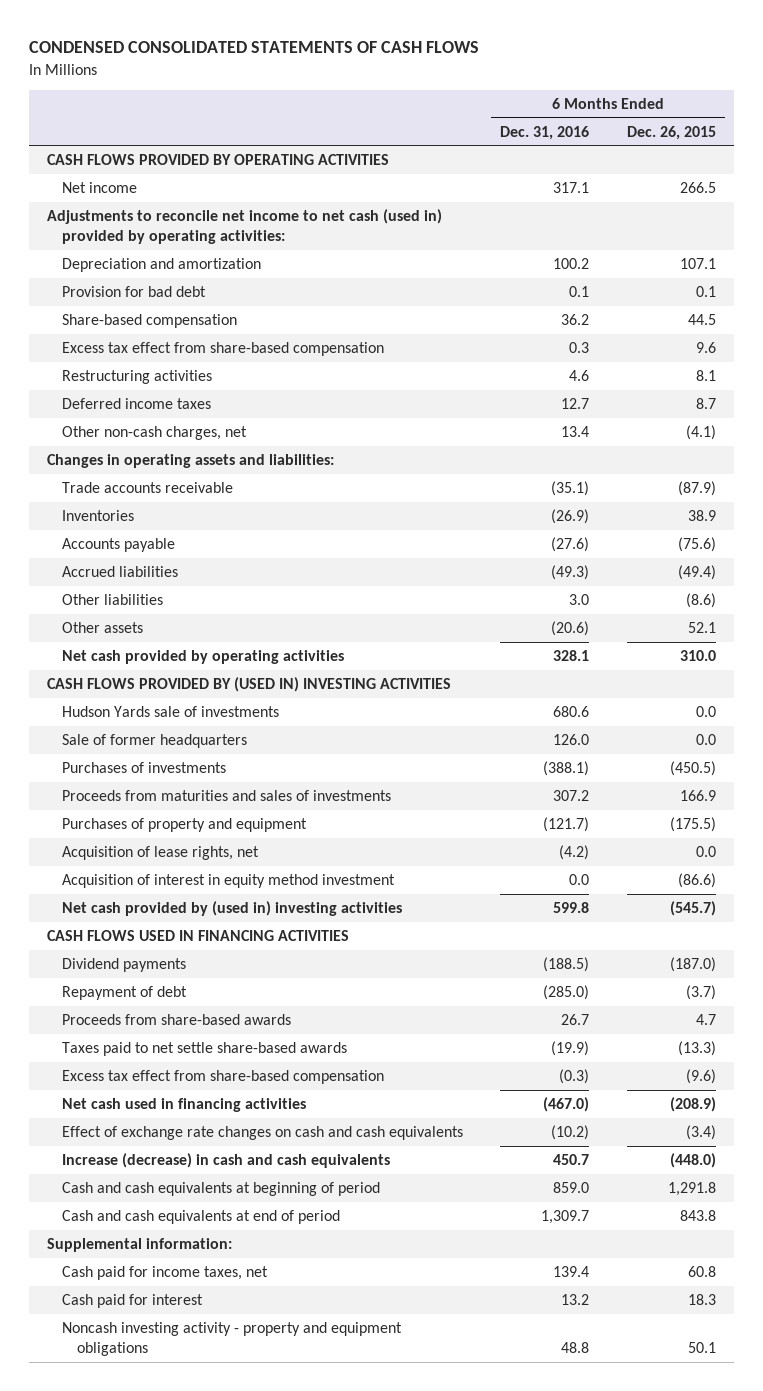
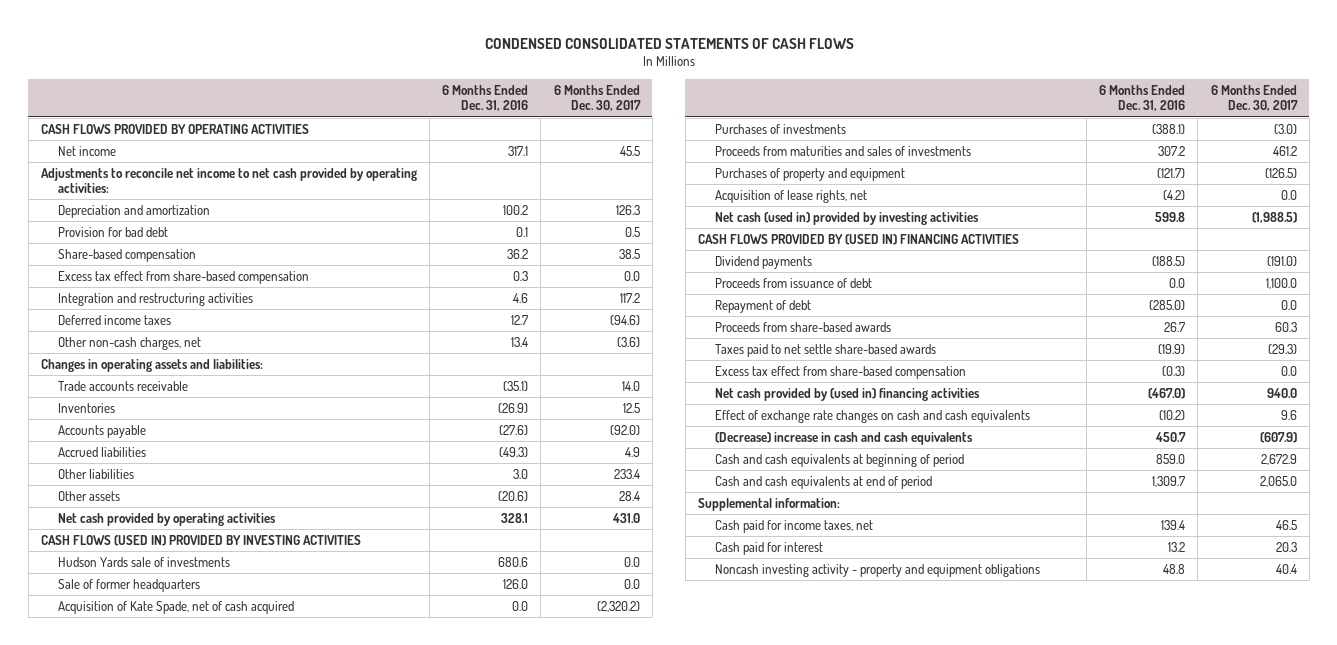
[626,125,716,140] Dec. 26, 2015 -> none
none -> [553,85,641,112] 6 Months Ended Dec. 30, 2017
[47,208,443,245] Adjustments to reconcile net income to net cash (used in) provided by operating activities: -> [40,167,417,193] Adjustments to reconcile net income to net cash provided by operating activities:
[62,369,213,384] Restructuring activities -> [57,292,253,306] Integration and restructuring activities
[47,676,452,692] CASH FLOWS PROVIDED BY (USED IN) INVESTING ACTIVITIES -> [40,534,361,546] CASH FLOWS (USED IN) PROVIDED BY INVESTING ACTIVITIES
none -> [57,600,294,614] Acquisition of Kate Spade, net of cash acquired
[62,873,396,888] Acquisition of interest in equity method investment -> none
[62,900,403,916] Net cash provided by (used in) investing activities -> [714,211,979,225] Net cash (used in) provided by investing activities
[47,929,350,941] CASH FLOWS USED IN FINANCING ACTIVITIES -> [697,233,1019,245] CASH FLOWS PROVIDED BY (USED IN) FINANCING ACTIVITIES
none -> [714,277,872,288] Proceeds from issuance of debt
[62,1097,307,1112] Net cash used in financing activities -> [714,387,980,401] Net cash provided by (used in) financing activities
[62,1152,391,1168] Increase (decrease) in cash and cash equivalents -> [714,431,973,445] (Decrease) increase in cash and cash equivalents

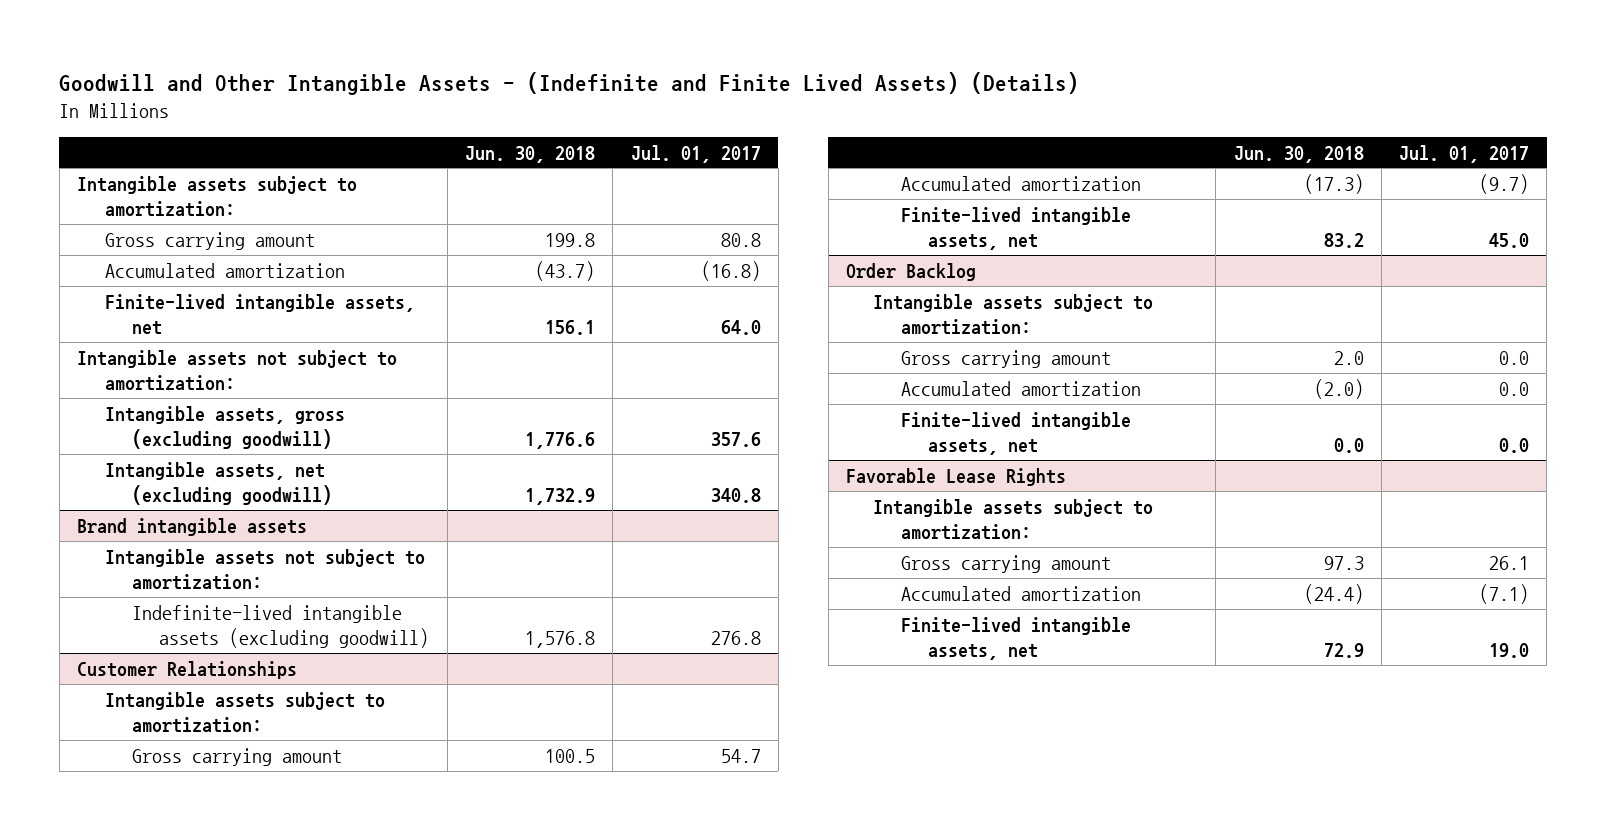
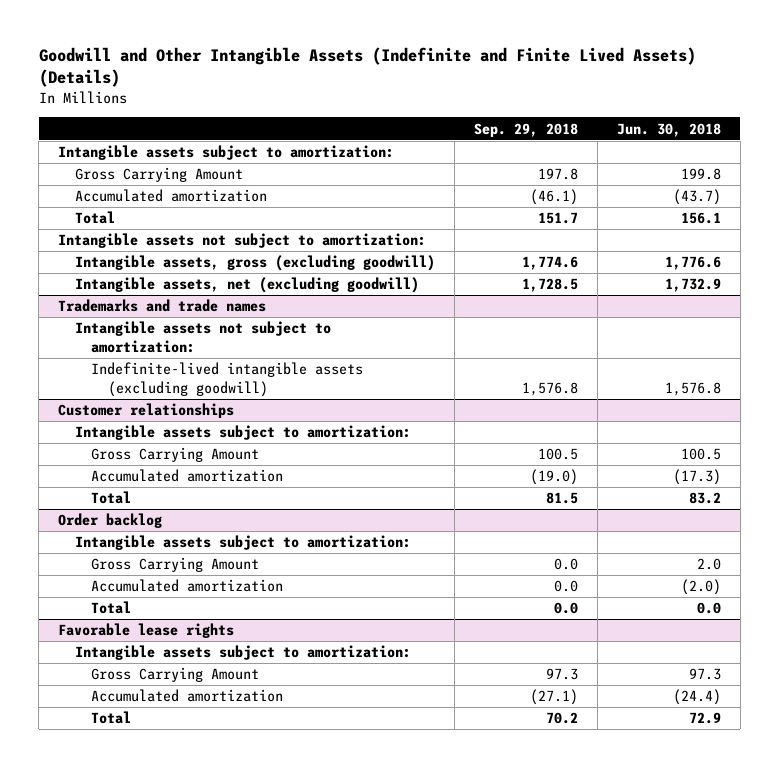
[59,72,1080,96] Goodwill and Other Intangible Assets - (Indefinite and Finite Lived Assets) (Details) -> [38,47,696,88] Goodwill and Other Intangible Assets (Indefinite and Finite Lived Assets) (Details)
[630,144,761,163] Jul. 01, 2017 -> none
none -> [473,122,578,137] Sep. 29, 2018
[104,231,315,250] Gross carrying amount -> [74,167,243,183] Gross Carrying Amount
[104,293,415,336] Finite-lived intangible assets, net -> [74,211,115,225] Total
[77,517,308,536] Brand intangible assets -> none
none -> [58,299,267,313] Trademarks and trade names
[77,660,298,679] Customer Relationships -> [58,403,235,419] Customer relationships
[132,747,343,766] Gross carrying amount -> [91,447,260,463] Gross Carrying Amount
[900,206,1131,251] Finite-lived intangible assets, net -> [91,491,132,505] Total
[845,262,976,281] Order Backlog -> [58,513,163,529] Order backlog
[900,349,1111,368] Gross carrying amount -> [91,557,260,573] Gross Carrying Amount
[900,411,1131,456] Finite-lived intangible assets, net -> [91,601,132,615] Total
[845,467,1066,486] Favorable Lease Rights -> [58,623,235,639] Favorable lease rights
[900,554,1111,573] Gross carrying amount -> [91,667,260,683] Gross Carrying Amount
[900,616,1131,661] Finite-lived intangible assets, net -> [91,711,132,725] Total

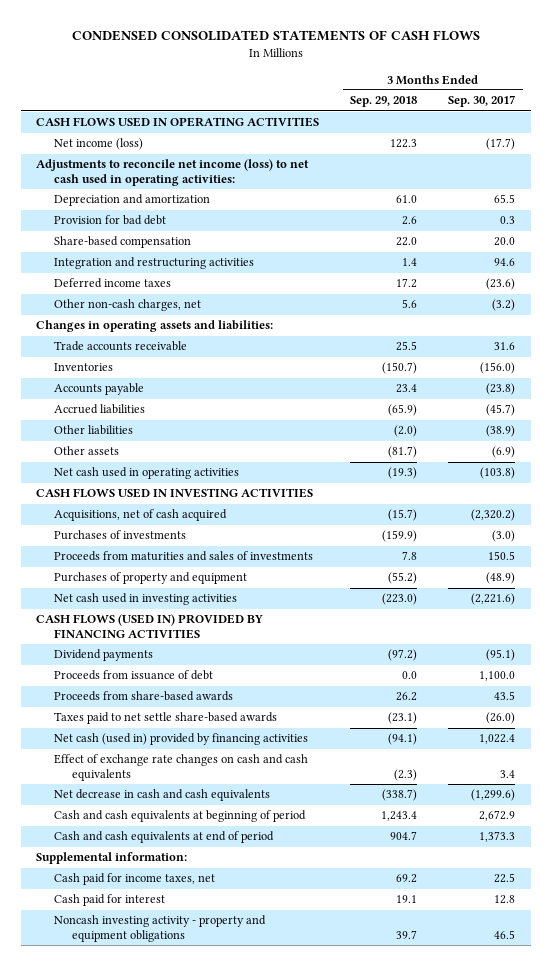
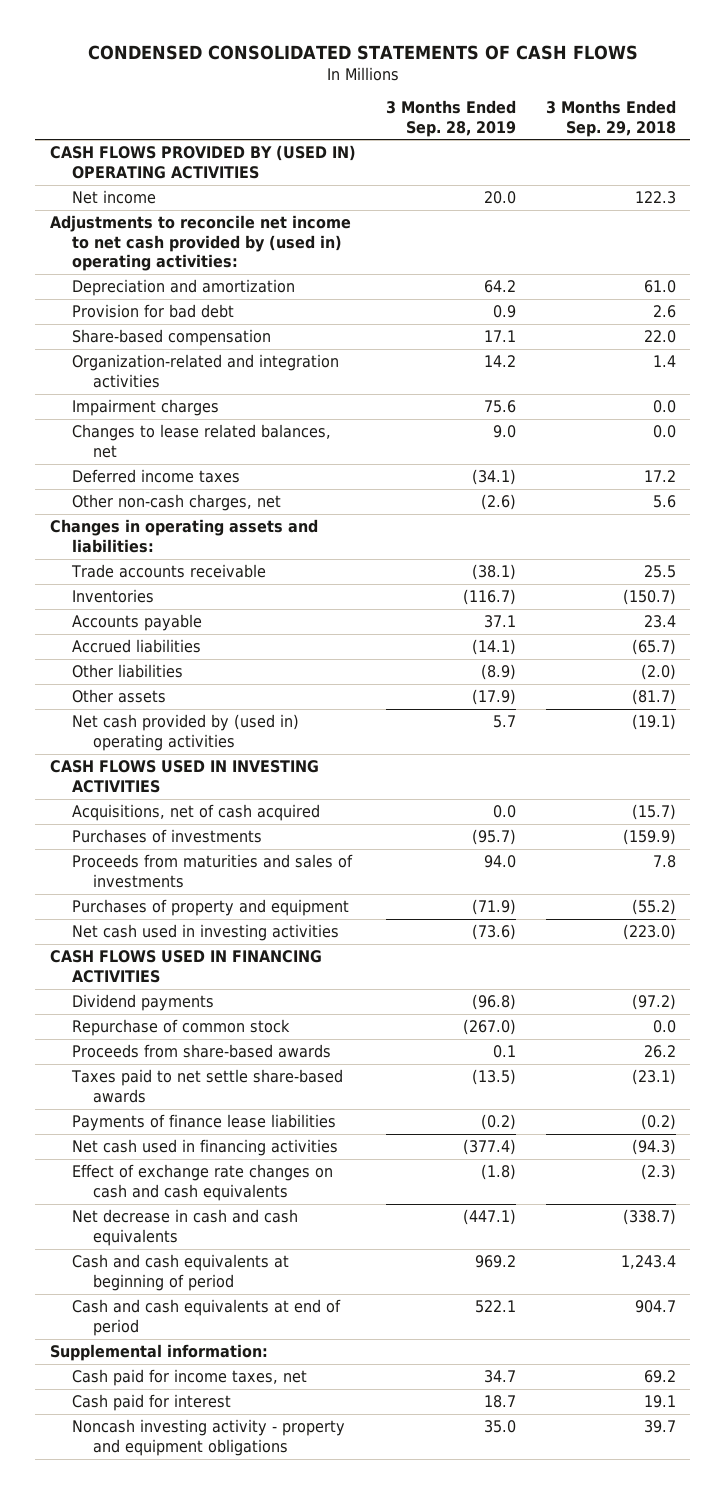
[448,95,516,108] Sep. 30, 2017 -> none
none -> [385,99,516,137] 3 Months Ended Sep. 28, 2019
[36,117,320,128] CASH FLOWS USED IN OPERATING ACTIVITIES -> [49,145,356,179] CASH FLOWS PROVIDED BY (USED IN) OPERATING ACTIVITIES
[54,138,144,151] Net income (loss) -> [71,190,156,205] Net income
[36,159,310,186] Adjustments to reconcile net income (loss) to net cash used in operating activities: -> [49,215,351,272] Adjustments to reconcile net income to net cash provided by (used in) operating activities:
[54,257,255,270] Integration and restructuring activities -> [71,354,339,388] Organization-related and integration activities
none -> [71,399,219,417] Impairment charges
none -> [71,424,331,458] Changes to lease related balances, net
[388,404,418,417] (65.9) -> [631,639,676,656] (65.7)
[54,467,240,480] Net cash used in operating activities -> [71,714,299,751] Net cash provided by (used in) operating activities
[388,467,418,480] (19.3) -> [631,714,676,731] (19.1)
[36,614,264,639] CASH FLOWS (USED IN) PROVIDED BY FINANCING ACTIVITIES -> [49,950,322,983] CASH FLOWS USED IN FINANCING ACTIVITIES
[54,670,214,681] Proceeds from issuance of debt -> none
none -> [71,1019,290,1037] Repurchase of common stock
none -> [71,1114,336,1132] Payments of finance lease liabilities
[54,733,309,746] Net cash (used in) provided by financing activities -> [71,1139,338,1157] Net cash used in financing activities
[388,733,418,746] (94.1) -> [631,1139,676,1156] (94.3)

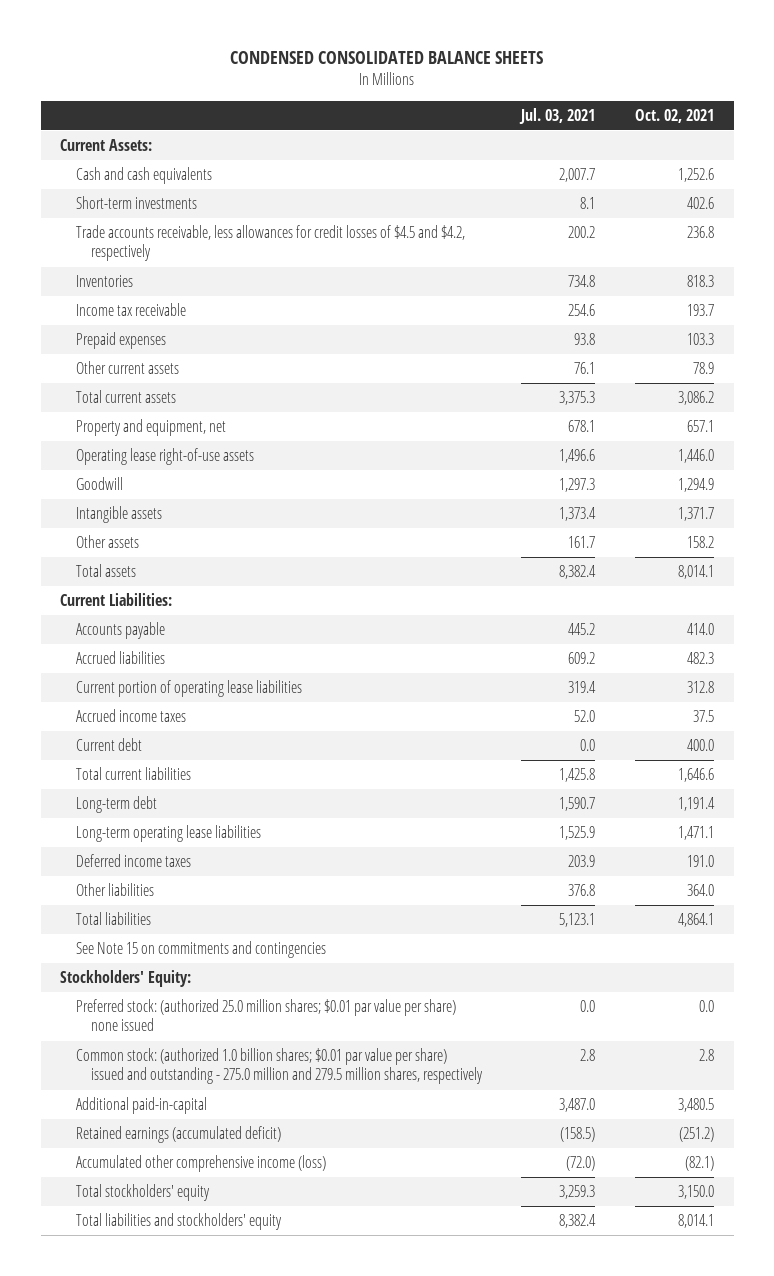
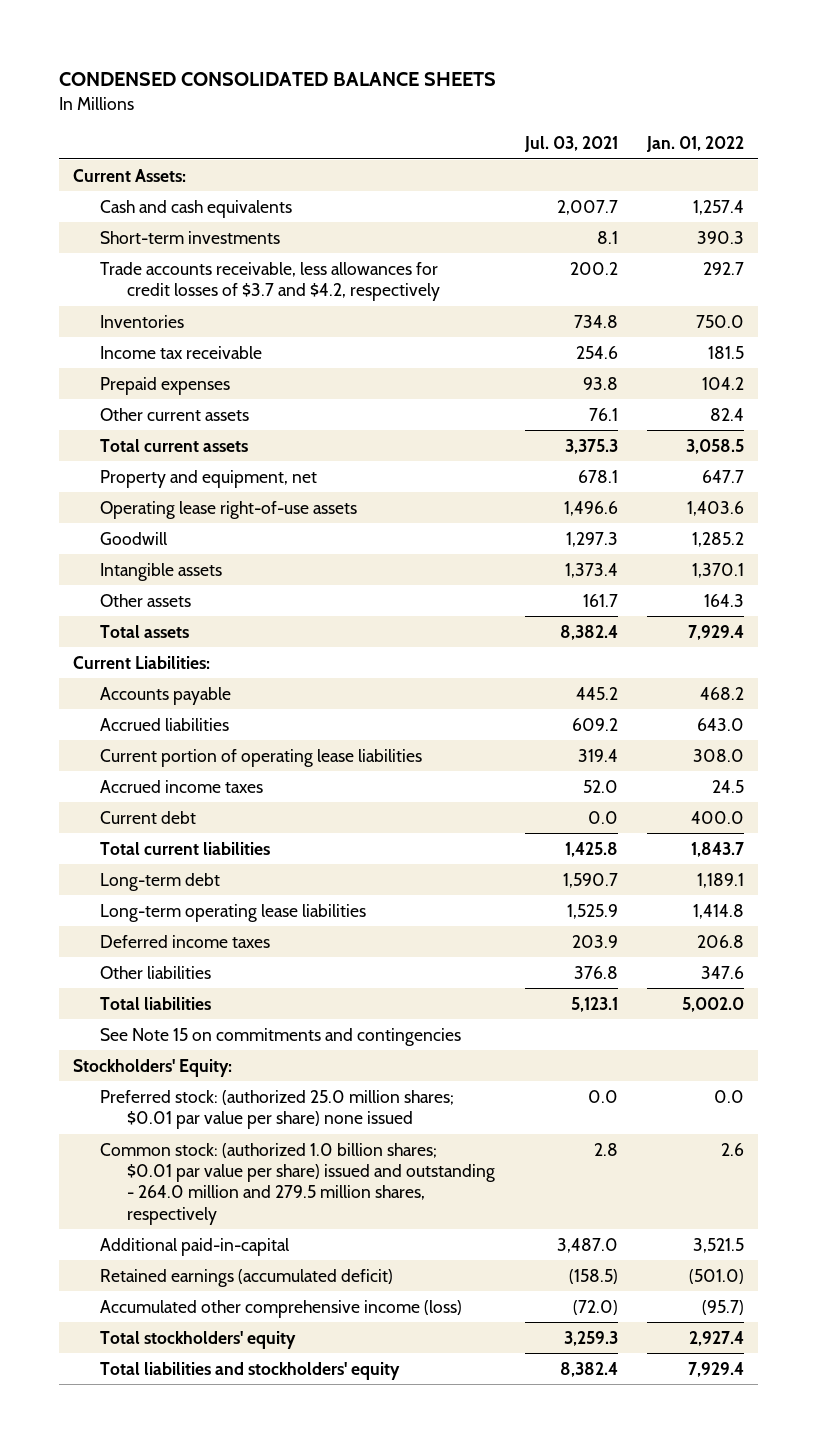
[635,108,715,123] Oct. 02, 2021 -> none
none -> [645,136,744,153] Jan. 01, 2022
[75,225,465,262] Trade accounts receivable, less allowances for credit losses of $4.5 and $4.2, respectively -> [100,261,441,302] Trade accounts receivable, less allowances for credit losses of $3.7 and $4.2, respectively
[75,1048,483,1085] Common stock: (authorized 1.0 billion shares; $0.01 par value per share) issued and outstanding - 275.0 million and 279.5 million shares, respectively -> [100,1142,496,1225] Common stock: (authorized 1.0 billion shares; $0.01 par value per share) issued and outstanding - 264.0 million and 279.5 million shares, respectively

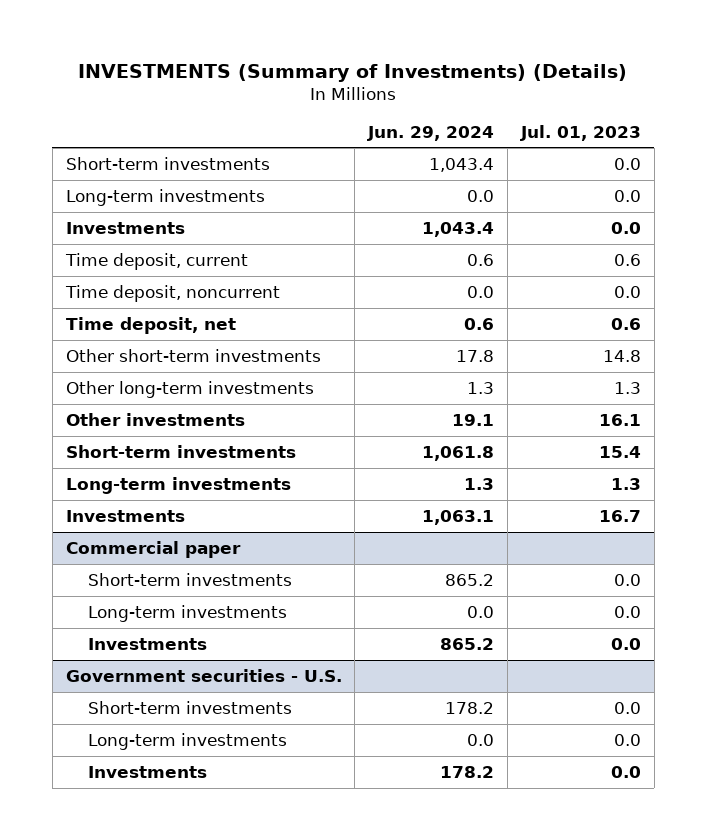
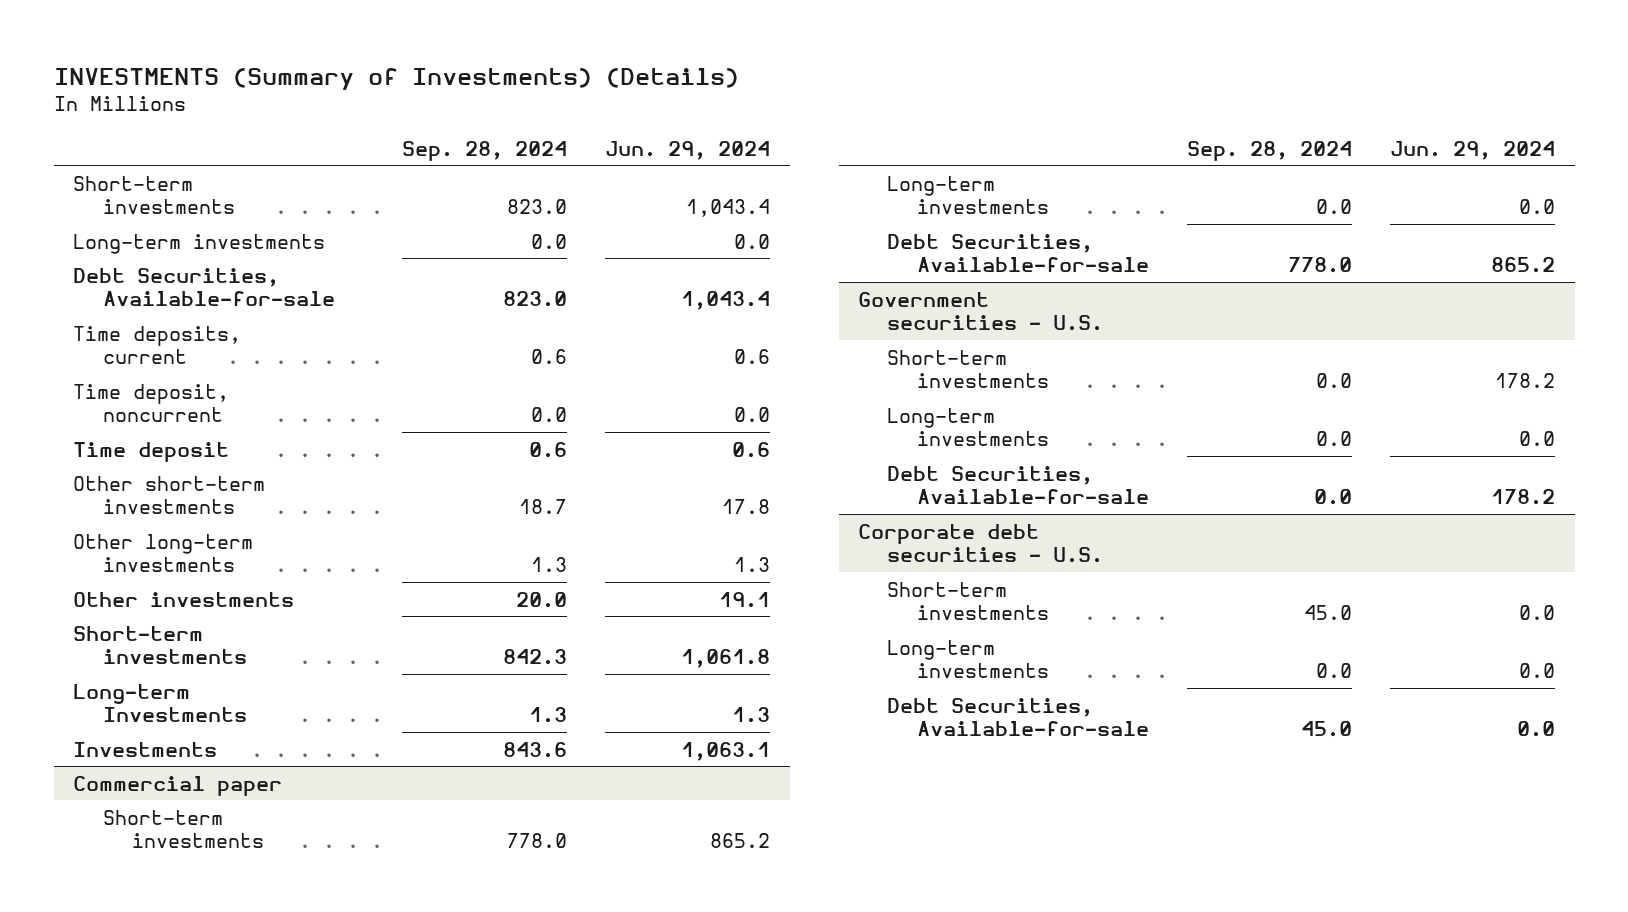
[519,124,641,141] Jul. 01, 2023 -> none
none -> [402,140,568,161] Sep. 28, 2024
[65,221,185,234] Investments -> [73,267,335,307] Debt Securities, Available-for-sale
[64,252,248,270] Time deposit, current -> [73,325,242,365] Time deposits, current
[65,316,236,334] Time deposit, net -> [73,441,230,462] Time deposit
[65,476,291,494] Long-term investments -> [73,683,247,723] Long-term Investments
[87,637,207,650] Investments -> [887,233,1149,273] Debt Securities, Available-for-sale
[87,765,207,778] Investments -> [887,465,1149,505] Debt Securities, Available-for-sale
none -> [857,523,1104,564] Corporate debt securities - U.S.
none -> [887,581,1049,621] Short-term investments
none -> [887,639,1049,679] Long-term investments
none -> [887,697,1149,737] Debt Securities, Available-for-sale

